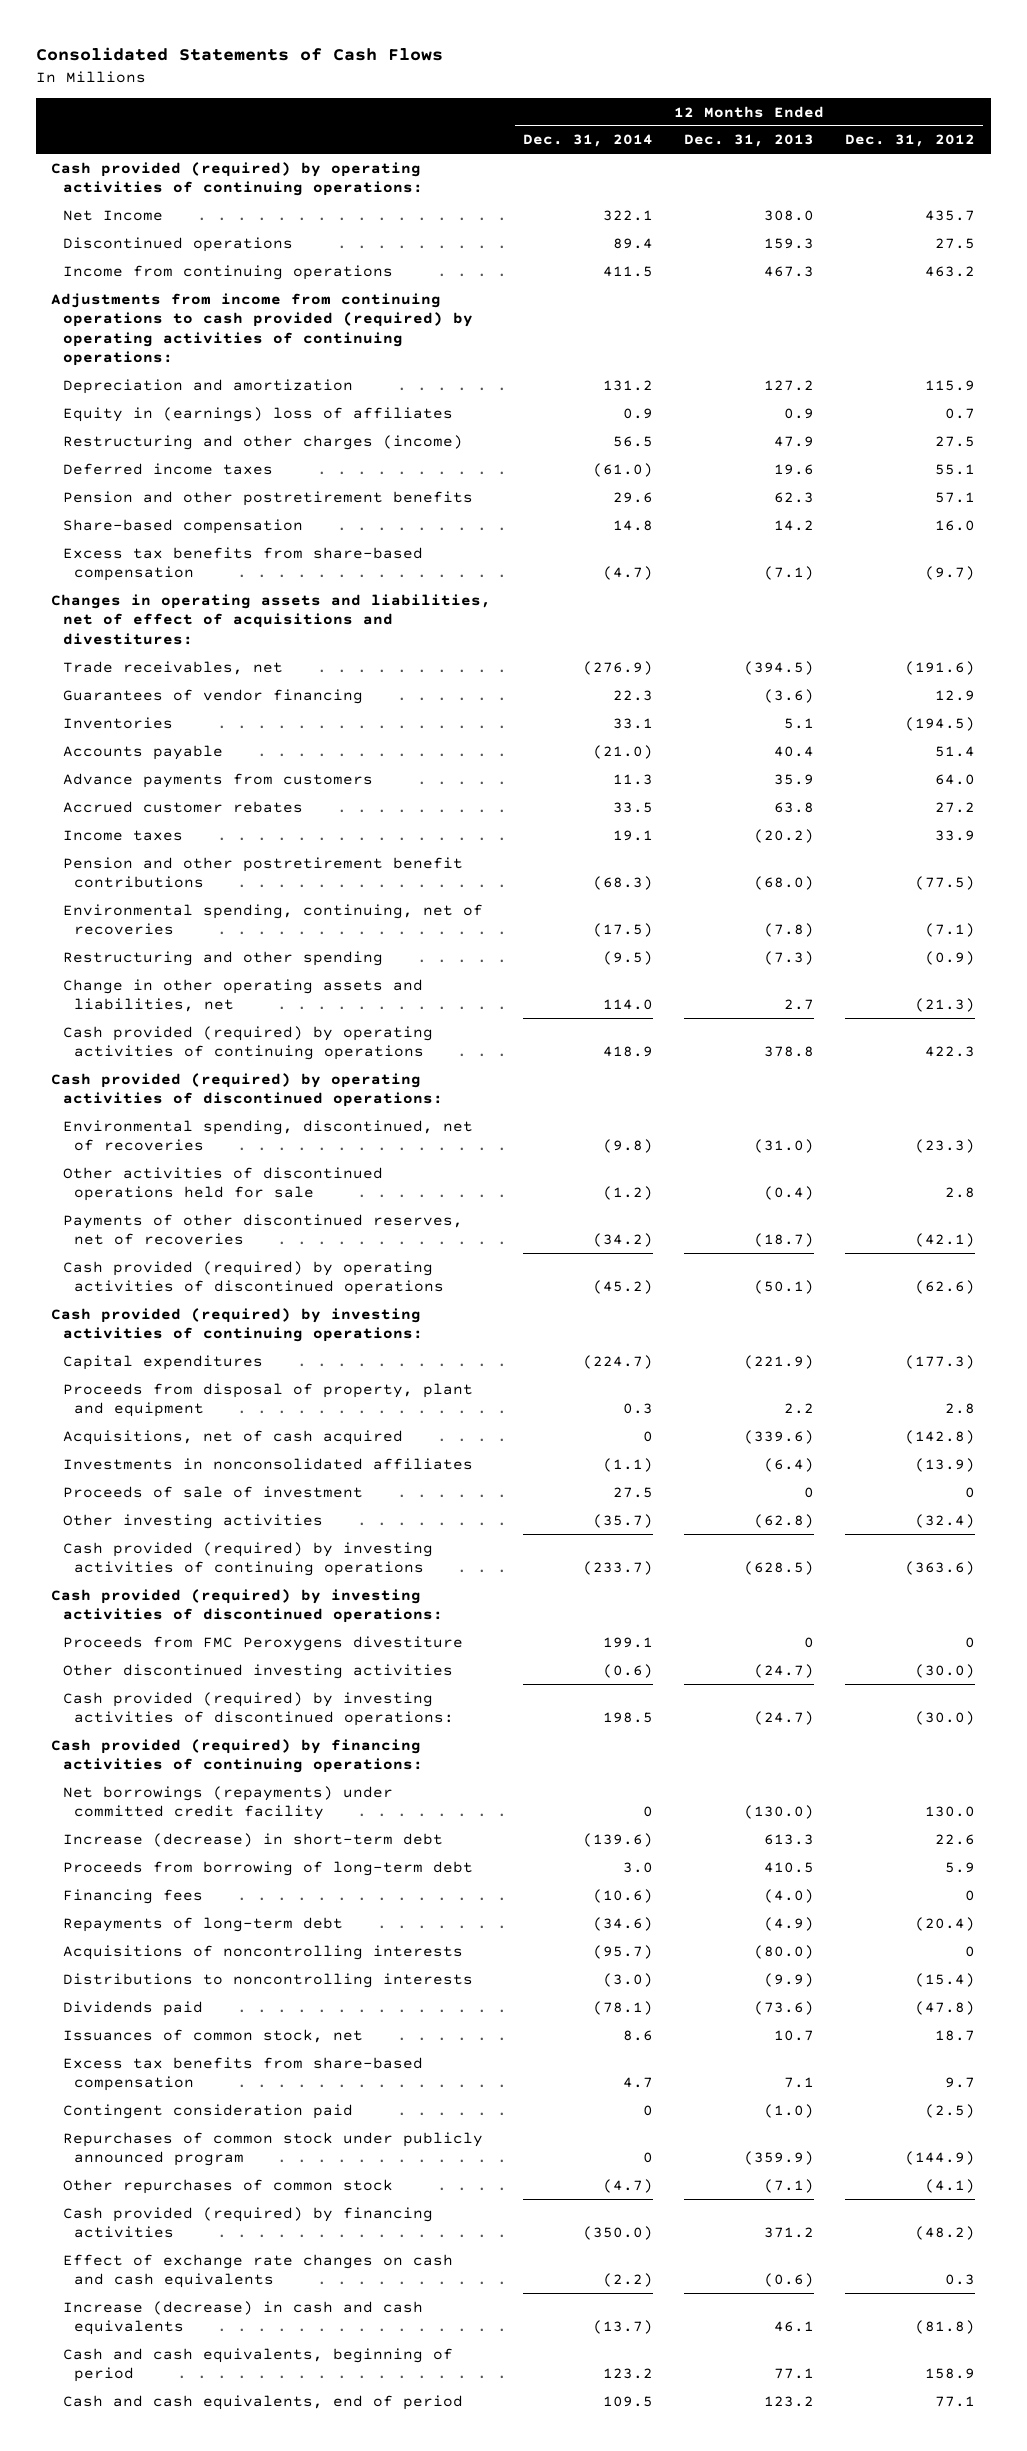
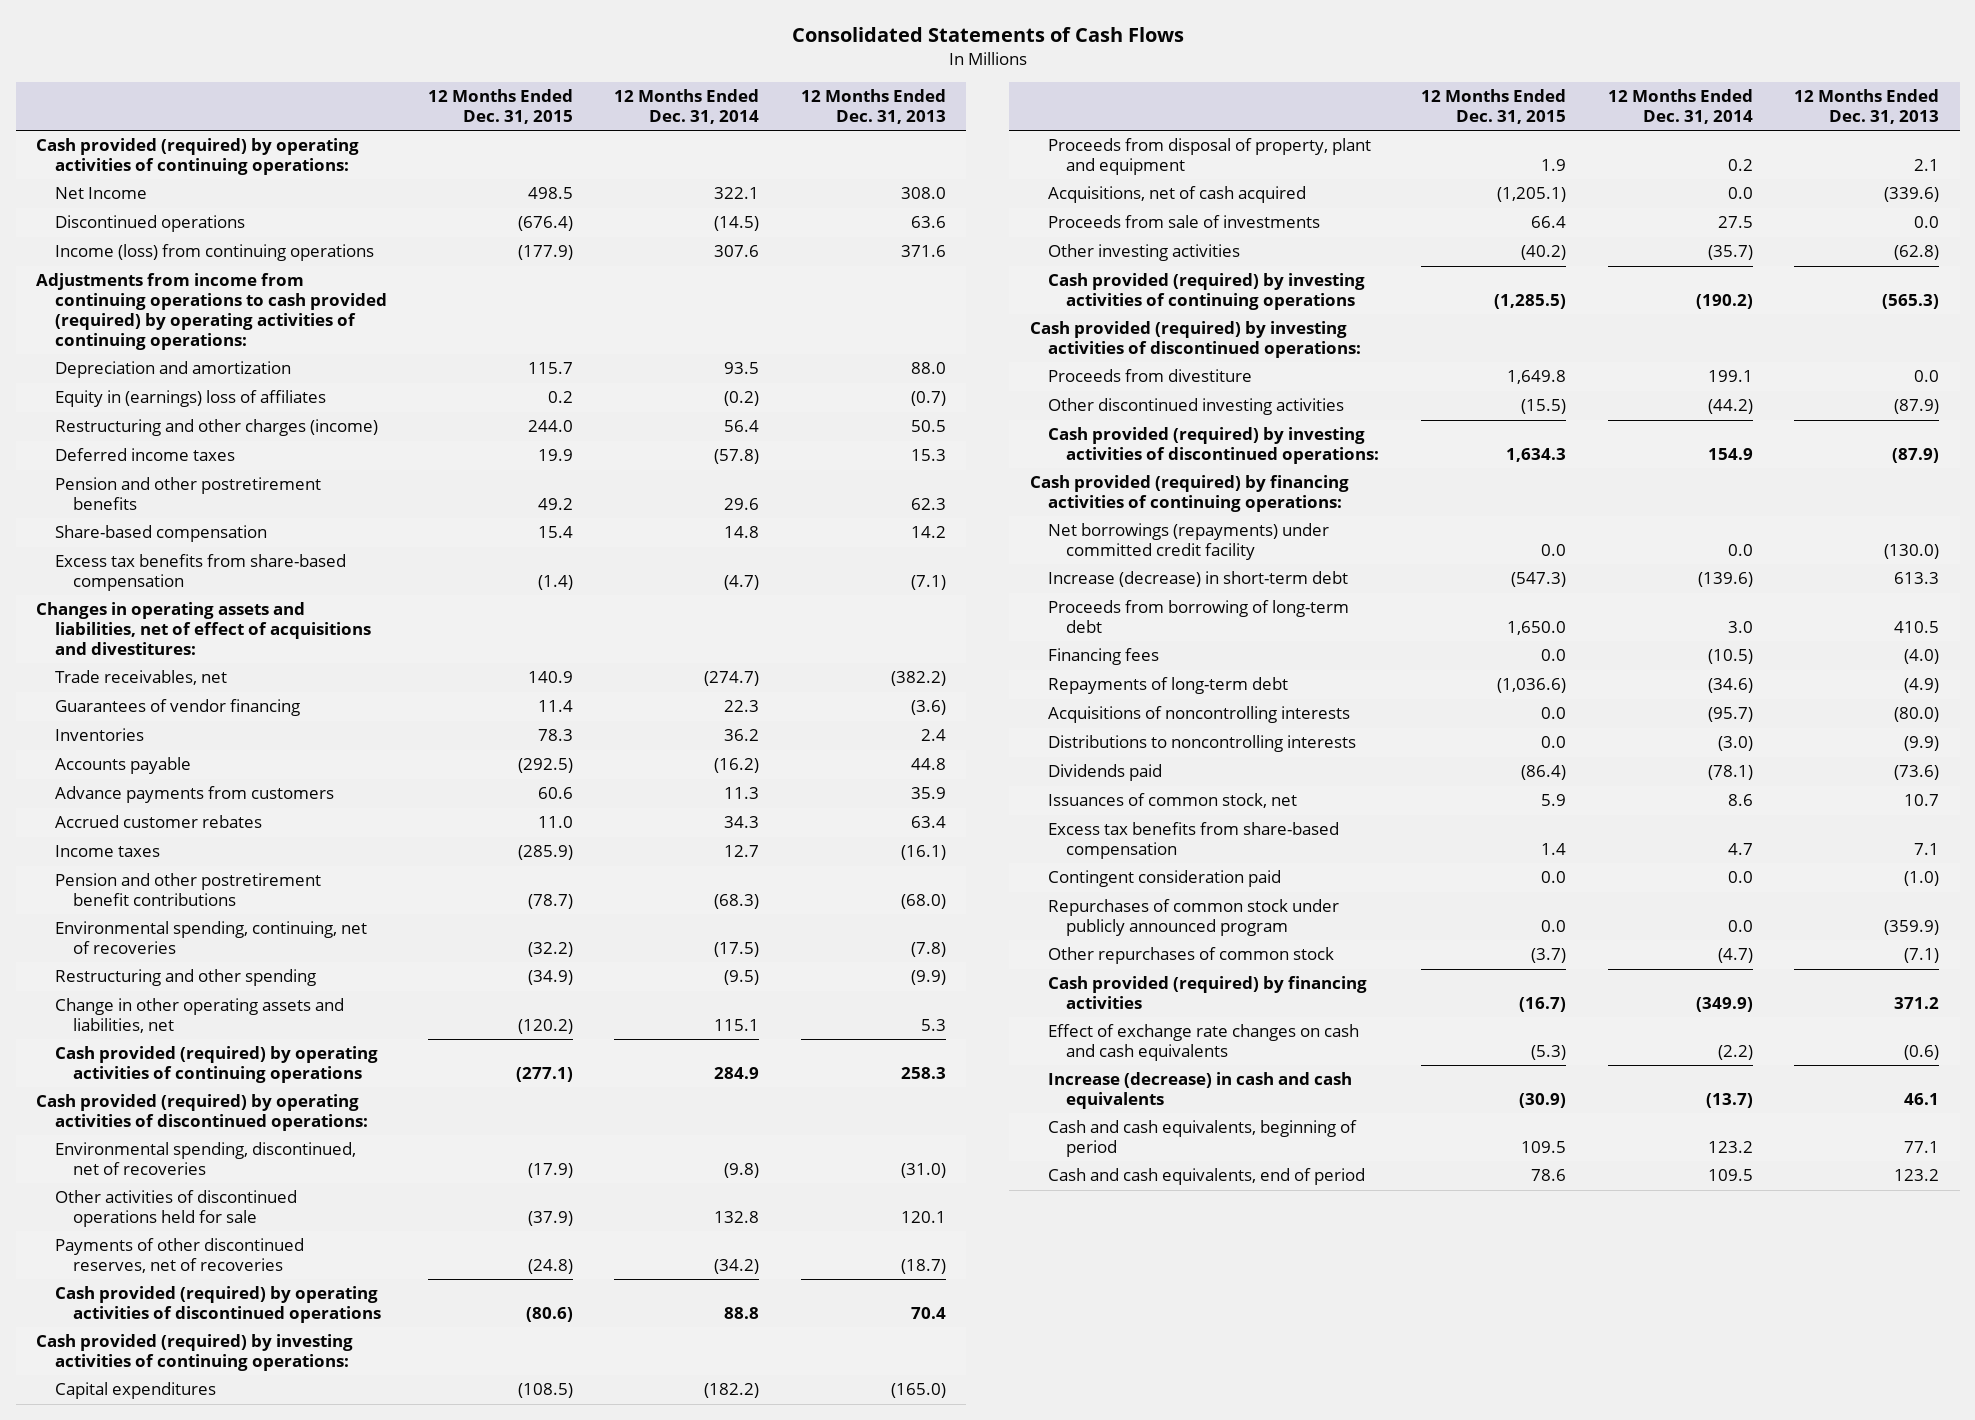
[845,134,976,148] Dec. 31, 2012 -> none
none -> [427,89,573,124] 12 Months Ended Dec. 31, 2015
[612,237,653,249] 89.4 -> [714,216,760,232] (14.5)
[763,237,814,249] 159.3 -> [910,216,946,229] 63.6
[62,264,393,280] Income from continuing operations -> [54,244,374,262] Income (loss) from continuing operations
[602,265,653,277] 411.5 -> [714,245,760,258] 307.6
[763,265,814,277] 467.3 -> [900,245,946,258] 371.6
[602,379,653,391] 131.2 -> [724,362,760,375] 93.5
[763,379,814,391] 127.2 -> [910,362,946,375] 88.0
[622,407,653,419] 0.9 -> [724,391,760,407] (0.2)
[783,407,814,419] 0.9 -> [910,391,946,407] (0.7)
[612,435,653,447] 56.5 -> [724,420,760,433] 56.4
[773,435,814,447] 47.9 -> [910,420,946,433] 50.5
[592,462,653,477] (61.0) -> [714,449,760,465] (57.8)
[773,463,814,475] 19.6 -> [910,449,946,462] 15.3
[582,660,653,675] (276.9) -> [704,671,760,687] (274.7)
[743,660,814,675] (394.5) -> [890,671,946,687] (382.2)
[612,717,653,729] 33.1 -> [724,729,760,742] 36.2
[783,717,814,729] 5.1 -> [920,729,946,742] 2.4
[592,744,653,759] (21.0) -> [714,758,760,774] (16.2)
[773,745,814,757] 40.4 -> [910,758,946,771] 44.8
[612,801,653,813] 33.5 -> [724,816,760,829] 34.3
[773,801,814,813] 63.8 -> [910,816,946,829] 63.4
[612,829,653,841] 19.1 -> [724,845,760,858] 12.7
[753,828,814,843] (20.2) -> [900,845,946,861] (16.1)
[763,950,814,965] (7.3) -> [910,970,946,986] (9.9)
[602,999,653,1011] 114.0 -> [714,1019,760,1032] 115.1
[783,999,814,1011] 2.7 -> [920,1019,946,1032] 5.3
[602,1046,653,1058] 418.9 -> [714,1067,760,1080] 284.9
[763,1046,814,1058] 378.8 -> [900,1067,946,1080] 258.3
[602,1186,653,1201] (1.2) -> [714,1211,760,1224] 132.8
[763,1186,814,1201] (0.4) -> [900,1211,946,1224] 120.1
[592,1280,653,1295] (45.2) -> [724,1307,760,1320] 88.8
[753,1280,814,1295] (50.1) -> [910,1307,946,1320] 70.4
[62,1457,473,1470] Investments in nonconsolidated affiliates -> none
[582,1354,653,1369] (224.7) -> [704,1383,760,1399] (182.2)
[743,1354,814,1369] (221.9) -> [890,1383,946,1399] (165.0)
[622,1403,653,1415] 0.3 -> [1727,159,1753,172] 0.2
[783,1403,814,1415] 2.2 -> [1914,159,1940,172] 2.1
[642,1430,653,1442] 0 -> [1727,187,1753,200] 0.0
[62,1485,363,1498] Proceeds of sale of investment -> [1047,215,1320,229] Proceeds from sale of investments
[803,1486,814,1498] 0 -> [1914,216,1940,229] 0.0
[582,1561,653,1576] (233.7) -> [1695,294,1753,310] (190.2)
[743,1561,814,1576] (628.5) -> [1882,294,1940,310] (565.3)
[62,1635,463,1651] Proceeds from FMC Peroxygens divestiture -> [1047,369,1252,383] Proceeds from divestiture
[803,1636,814,1648] 0 -> [1914,370,1940,383] 0.0
[602,1663,653,1678] (0.6) -> [1707,399,1753,415] (44.2)
[753,1663,814,1678] (24.7) -> [1894,399,1940,415] (87.9)
[602,1712,653,1724] 198.5 -> [1707,448,1753,461] 154.9
[753,1711,814,1726] (24.7) -> [1892,448,1940,464] (87.9)
[642,1806,653,1818] 0 -> [1727,544,1753,557] 0.0
[592,1888,653,1903] (10.6) -> [1707,649,1753,665] (10.5)
[642,2104,653,2116] 0 -> [1727,871,1753,884] 0.0
[642,2152,653,2164] 0 -> [1727,920,1753,933] 0.0
[582,2226,653,2241] (350.0) -> [1695,997,1753,1013] (349.9)

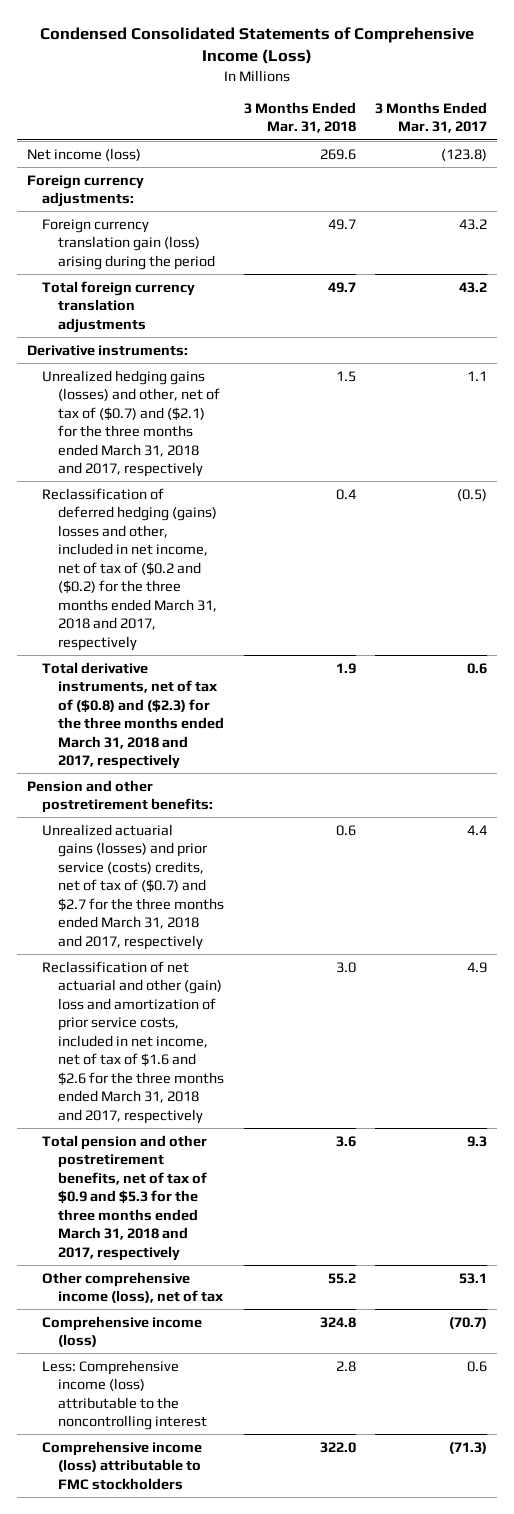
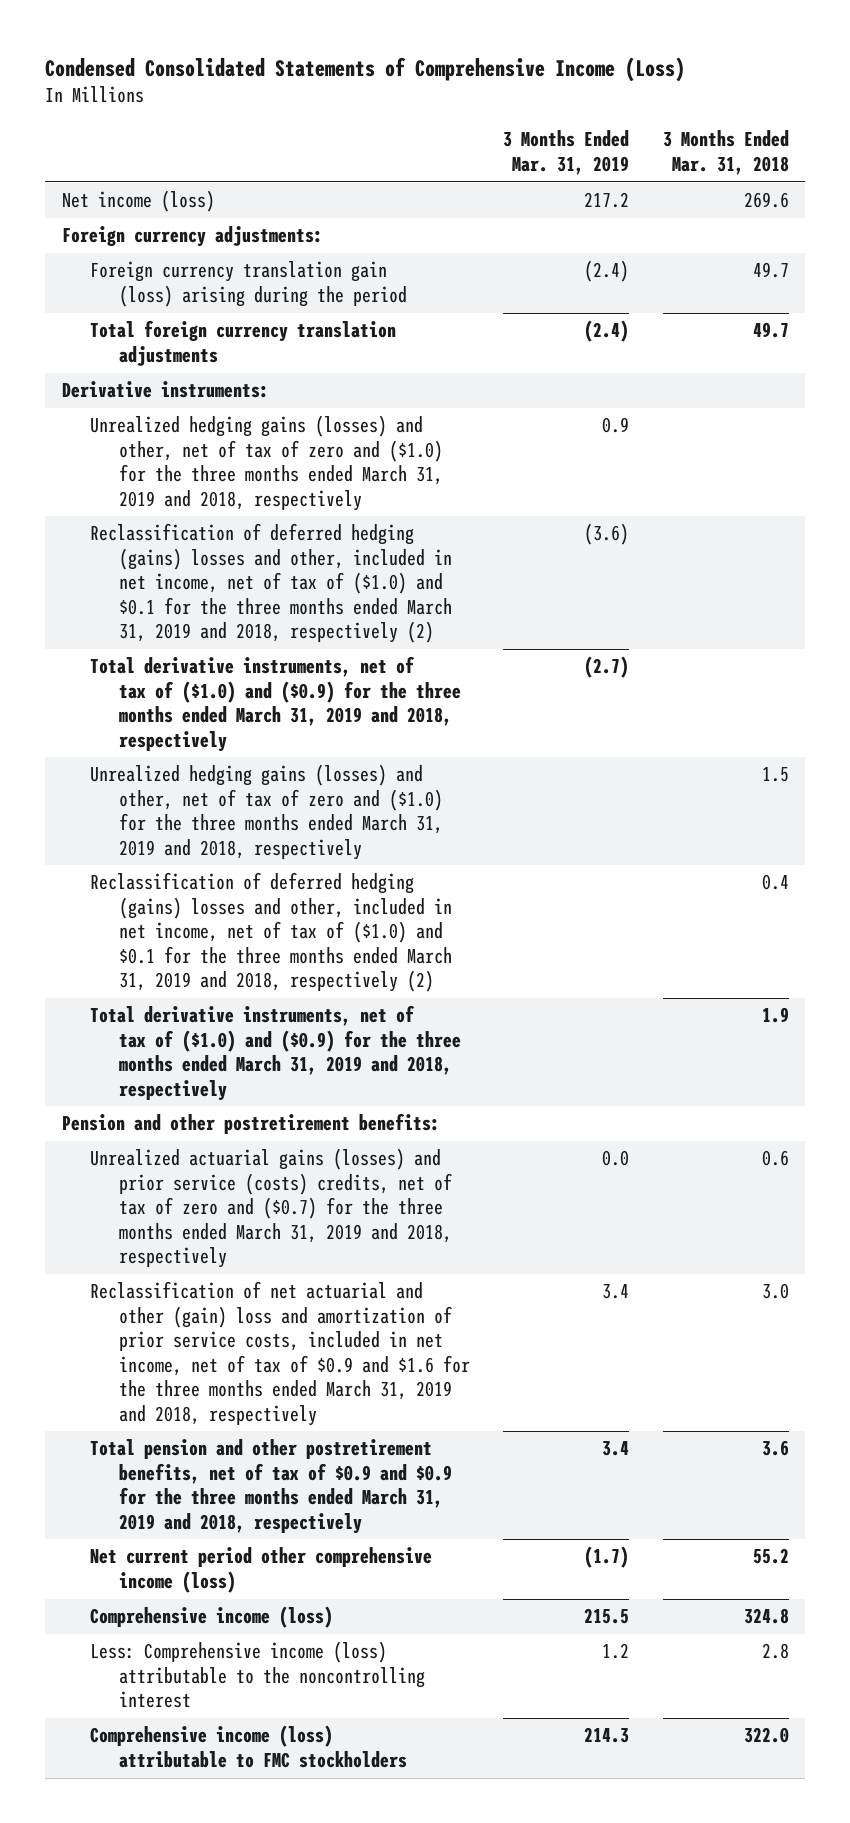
[375,101,488,134] 3 Months Ended Mar. 31, 2017 -> none
none -> [503,130,630,175] 3 Months Ended Mar. 31, 2019
none -> [90,415,444,511] Unrealized hedging gains (losses) and other, net of tax of zero and ($1.0) for the three months ended March 31, 2019 and 2018, respectively
none -> [90,523,453,644] Reclassification of deferred hedging (gains) losses and other, included in net income, net of tax of ($1.0) and $0.1 for the three months ended March 31, 2019 and 2018, respectively (2)
none -> [90,656,462,752] Total derivative instruments, net of tax of ($1.0) and ($0.9) for the three months ended March 31, 2019 and 2018, respectively
[42,369,221,478] Unrealized hedging gains (losses) and other, net of tax of ($0.7) and ($2.1) for the three months ended March 31, 2018 and 2017, respectively -> [90,764,444,860] Unrealized hedging gains (losses) and other, net of tax of zero and ($1.0) for the three months ended March 31, 2019 and 2018, respectively
[42,487,218,651] Reclassification of deferred hedging (gains) losses and other, included in net income, net of tax of ($0.2 and ($0.2) for the three months ended March 31, 2018 and 2017, respectively -> [90,872,453,993] Reclassification of deferred hedging (gains) losses and other, included in net income, net of tax of ($1.0) and $0.1 for the three months ended March 31, 2019 and 2018, respectively (2)
[42,661,225,770] Total derivative instruments, net of tax of ($0.8) and ($2.3) for the three months ended March 31, 2018 and 2017, respectively -> [90,1005,462,1101] Total derivative instruments, net of tax of ($1.0) and ($0.9) for the three months ended March 31, 2019 and 2018, respectively
[42,823,225,950] Unrealized actuarial gains (losses) and prior service (costs) credits, net of tax of ($0.7) and $2.7 for the three months ended March 31, 2018 and 2017, respectively -> [90,1148,453,1269] Unrealized actuarial gains (losses) and prior service (costs) credits, net of tax of zero and ($0.7) for the three months ended March 31, 2019 and 2018, respectively
[42,960,225,1124] Reclassification of net actuarial and other (gain) loss and amortization of prior service costs, included in net income, net of tax of $1.6 and $2.6 for the three months ended March 31, 2018 and 2017, respectively -> [90,1281,471,1426] Reclassification of net actuarial and other (gain) loss and amortization of prior service costs, included in net income, net of tax of $0.9 and $1.6 for the three months ended March 31, 2019 and 2018, respectively
[42,1134,208,1261] Total pension and other postretirement benefits, net of tax of $0.9 and $5.3 for the three months ended March 31, 2018 and 2017, respectively -> [90,1439,453,1534] Total pension and other postretirement benefits, net of tax of $0.9 and $0.9 for the three months ended March 31, 2019 and 2018, respectively
[42,1271,225,1304] Other comprehensive income (loss), net of tax -> [90,1547,433,1593] Net current period other comprehensive income (loss)

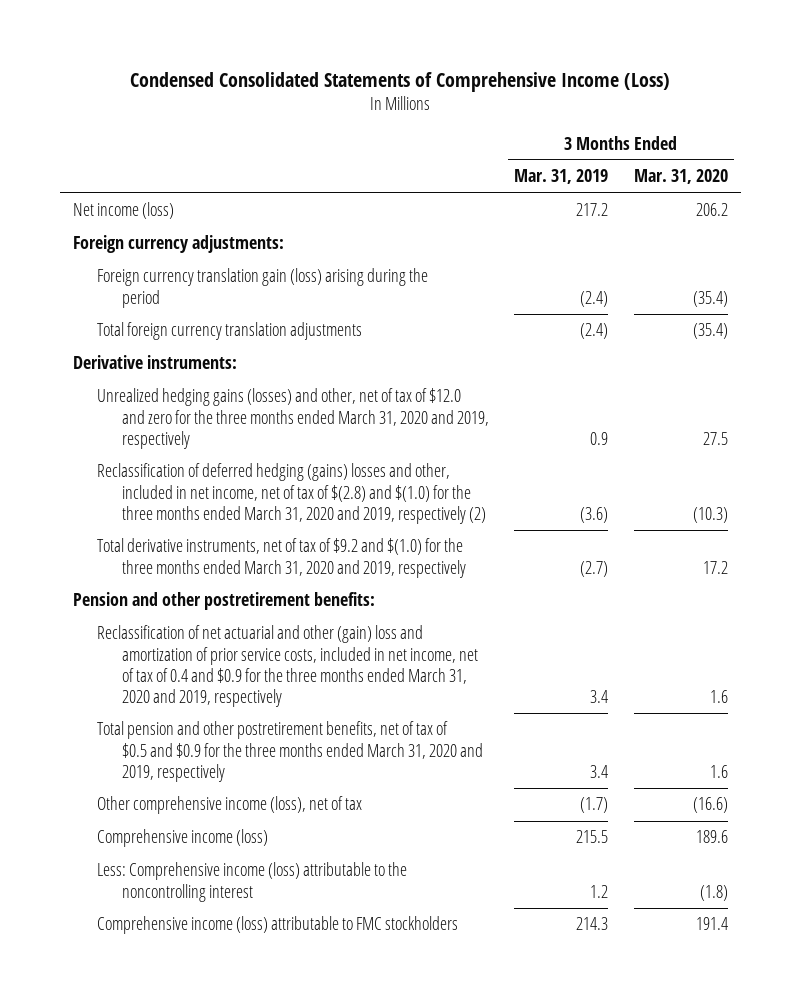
[662,130,789,175] 3 Months Ended Mar. 31, 2018 -> none
none -> [634,169,729,185] Mar. 31, 2020
[90,764,444,860] Unrealized hedging gains (losses) and other, net of tax of zero and ($1.0) for the three months ended March 31, 2019 and 2018, respectively -> none
[90,872,453,993] Reclassification of deferred hedging (gains) losses and other, included in net income, net of tax of ($1.0) and $0.1 for the three months ended March 31, 2019 and 2018, respectively (2) -> none
[90,1005,462,1101] Total derivative instruments, net of tax of ($1.0) and ($0.9) for the three months ended March 31, 2019 and 2018, respectively -> none
[90,415,444,511] Unrealized hedging gains (losses) and other, net of tax of zero and ($1.0) for the three months ended March 31, 2019 and 2018, respectively -> [97,388,489,449] Unrealized hedging gains (losses) and other, net of tax of $12.0 and zero for the three months ended March 31, 2020 and 2019, respectively
[90,523,453,644] Reclassification of deferred hedging (gains) losses and other, included in net income, net of tax of ($1.0) and $0.1 for the three months ended March 31, 2019 and 2018, respectively (2) -> [97,463,486,524] Reclassification of deferred hedging (gains) losses and other, included in net income, net of tax of $(2.8) and $(1.0) for the three months ended March 31, 2020 and 2019, respectively (2)
[90,656,462,752] Total derivative instruments, net of tax of ($1.0) and ($0.9) for the three months ended March 31, 2019 and 2018, respectively -> [97,538,466,578] Total derivative instruments, net of tax of $9.2 and $(1.0) for the three months ended March 31, 2020 and 2019, respectively
[90,1148,453,1269] Unrealized actuarial gains (losses) and prior service (costs) credits, net of tax of zero and ($0.7) for the three months ended March 31, 2019 and 2018, respectively -> none
[90,1281,471,1426] Reclassification of net actuarial and other (gain) loss and amortization of prior service costs, included in net income, net of tax of $0.9 and $1.6 for the three months ended March 31, 2019 and 2018, respectively -> [97,625,478,707] Reclassification of net actuarial and other (gain) loss and amortization of prior service costs, included in net income, net of tax of 0.4 and $0.9 for the three months ended March 31, 2020 and 2019, respectively
[90,1439,453,1534] Total pension and other postretirement benefits, net of tax of $0.9 and $0.9 for the three months ended March 31, 2019 and 2018, respectively -> [97,721,483,782] Total pension and other postretirement benefits, net of tax of $0.5 and $0.9 for the three months ended March 31, 2020 and 2019, respectively
[90,1547,433,1593] Net current period other comprehensive income (loss) -> [97,796,363,815] Other comprehensive income (loss), net of tax

